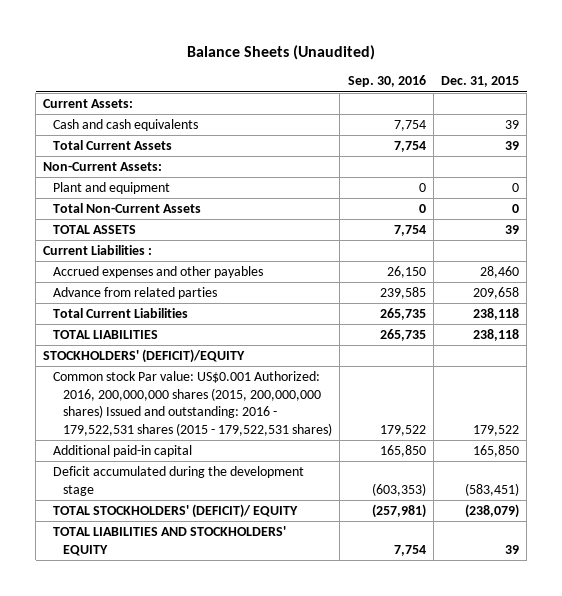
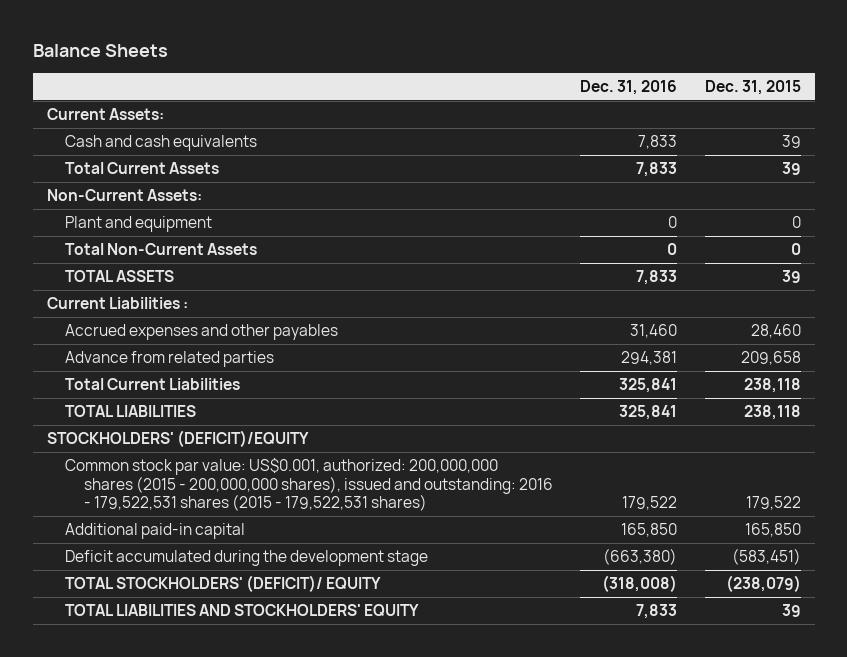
[187,44,376,60] Balance Sheets (Unaudited) -> [32,44,168,58] Balance Sheets
[347,75,426,88] Sep. 30, 2016 -> none
none -> [580,80,678,96] Dec. 31, 2016
[53,371,333,436] Common stock Par value: US$0.001 Authorized: 2016, 200,000,000 shares (2015, 200,000,000 shares) Issued and outstanding: 2016 - 179,522,531 shares (2015 - 179,522,531 shares) -> [65,458,553,512] Common stock par value: US$0.001, authorized: 200,000,000 shares (2015 - 200,000,000 shares), issued and outstanding: 2016 - 179,522,531 shares (2015 - 179,522,531 shares)

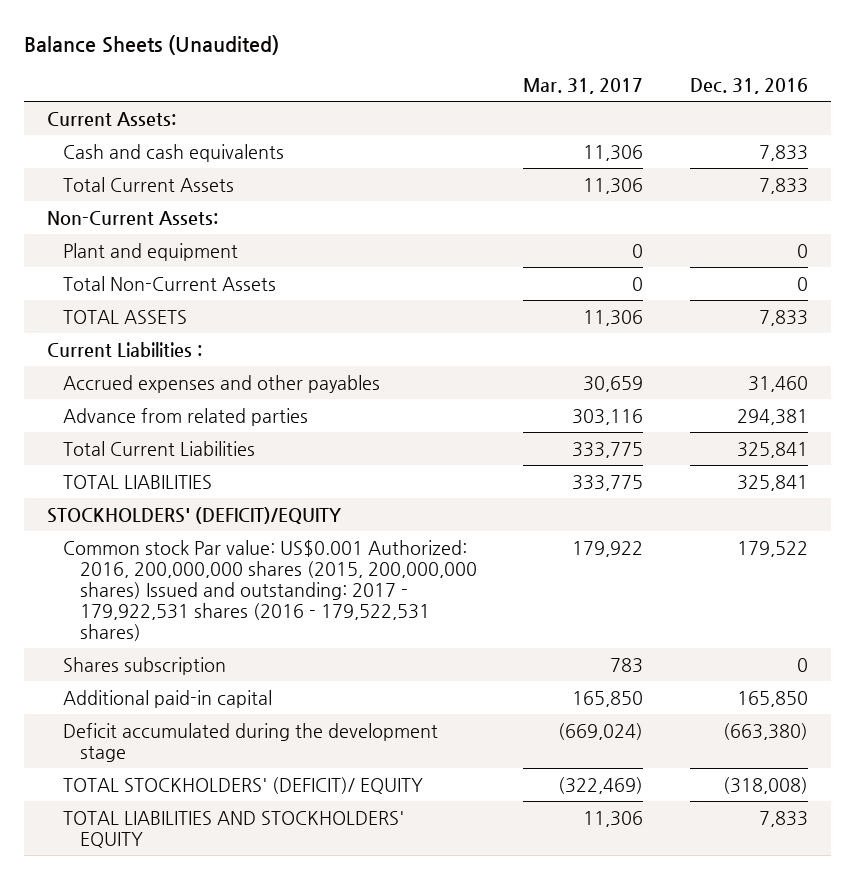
[32,44,168,58] Balance Sheets -> [23,34,279,55] Balance Sheets (Unaudited)
[704,80,801,96] Dec. 31, 2015 -> none
none -> [523,77,644,94] Mar. 31, 2017
[65,458,553,512] Common stock par value: US$0.001, authorized: 200,000,000 shares (2015 - 200,000,000 shares), issued and outstanding: 2016 - 179,522,531 shares (2015 - 179,522,531 shares) -> [63,539,477,641] Common stock Par value: US$0.001 Authorized: 2016, 200,000,000 shares (2015, 200,000,000 shares) Issued and outstanding: 2017 - 179,922,531 shares (2016 - 179,522,531 shares)
none -> [63,656,227,675] Shares subscription

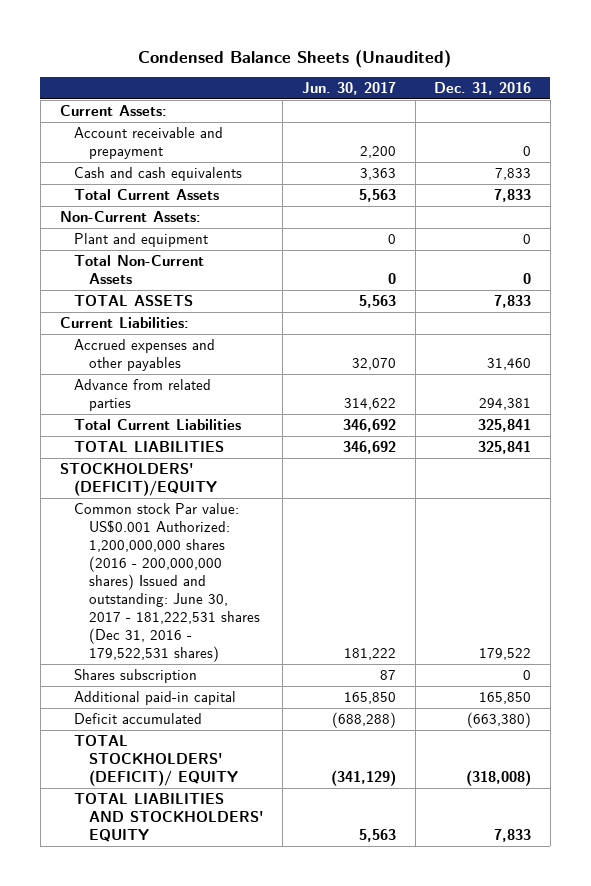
[23,34,279,55] Balance Sheets (Unaudited) -> [138,49,452,68] Condensed Balance Sheets (Unaudited)
[523,77,644,94] Mar. 31, 2017 -> none
none -> [302,81,397,95] Jun. 30, 2017
none -> [74,126,224,159] Account receivable and prepayment
[47,341,203,357] Current Liabilities : -> [59,316,189,328] Current Liabilities:
[63,539,477,641] Common stock Par value: US$0.001 Authorized: 2016, 200,000,000 shares (2015, 200,000,000 shares) Issued and outstanding: 2017 - 179,922,531 shares (2016 - 179,522,531 shares) -> [74,502,260,662] Common stock Par value: US$0.001 Authorized: 1,200,000,000 shares (2016 - 200,000,000 shares) Issued and outstanding: June 30, 2017 - 181,222,531 shares (Dec 31, 2016 - 179,522,531 shares)
[63,722,439,762] Deficit accumulated during the development stage -> [74,712,203,724] Deficit accumulated

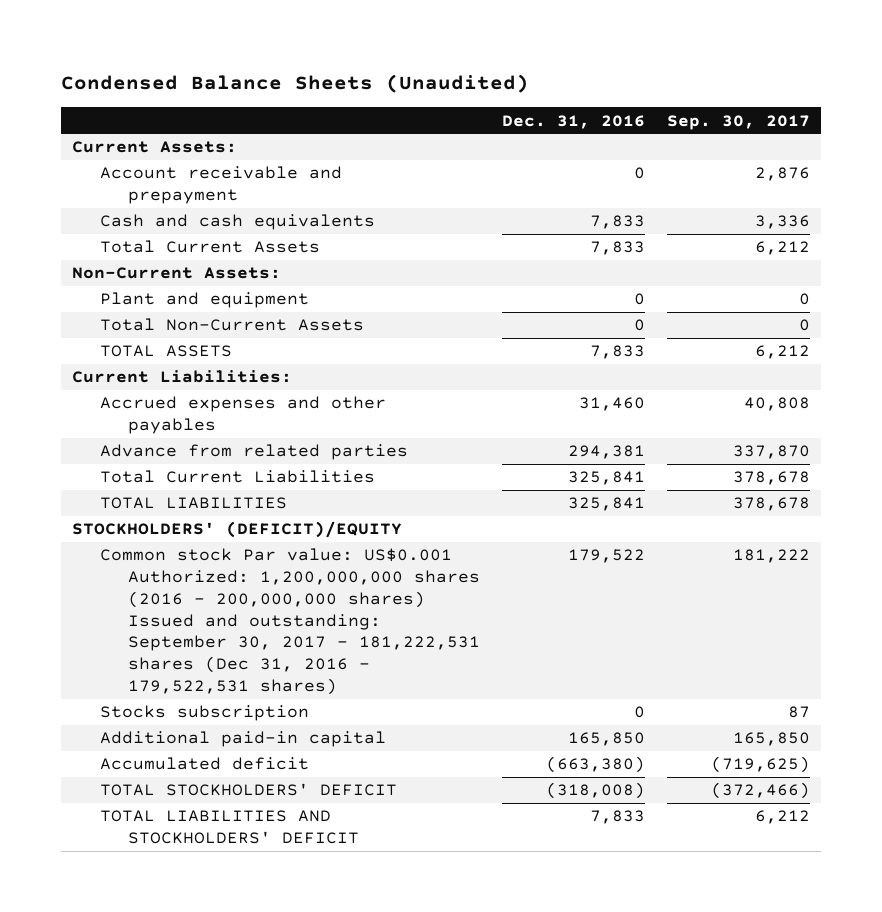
[302,81,397,95] Jun. 30, 2017 -> none
none -> [667,114,811,130] Sep. 30, 2017
[74,502,260,662] Common stock Par value: US$0.001 Authorized: 1,200,000,000 shares (2016 - 200,000,000 shares) Issued and outstanding: June 30, 2017 - 181,222,531 shares (Dec 31, 2016 - 179,522,531 shares) -> [100,548,481,696] Common stock Par value: US$0.001 Authorized: 1,200,000,000 shares (2016 - 200,000,000 shares) Issued and outstanding: September 30, 2017 - 181,222,531 shares (Dec 31, 2016 - 179,522,531 shares)
[74,668,198,683] Shares subscription -> [100,705,310,722] Stocks subscription
[74,712,203,724] Deficit accumulated -> [100,757,310,771] Accumulated deficit
[74,734,238,786] TOTAL STOCKHOLDERS' (DEFICIT)/ EQUITY -> [100,783,398,797] TOTAL STOCKHOLDERS' DEFICIT
[74,792,264,842] TOTAL LIABILITIES AND STOCKHOLDERS' EQUITY -> [100,810,360,845] TOTAL LIABILITIES AND STOCKHOLDERS' DEFICIT

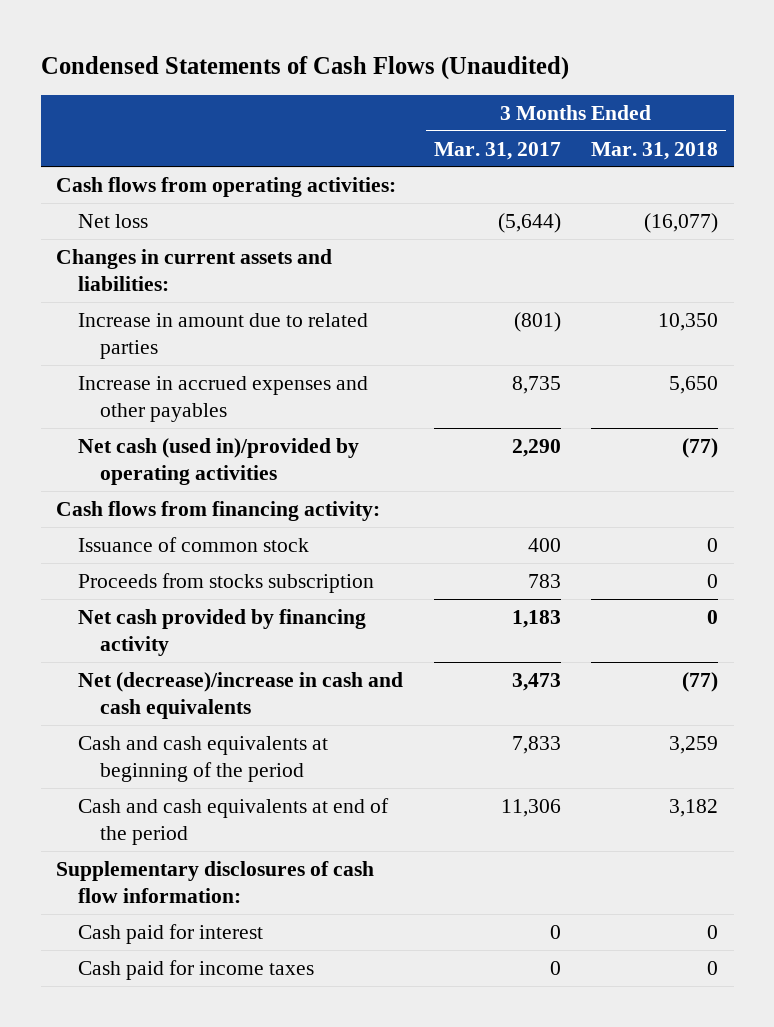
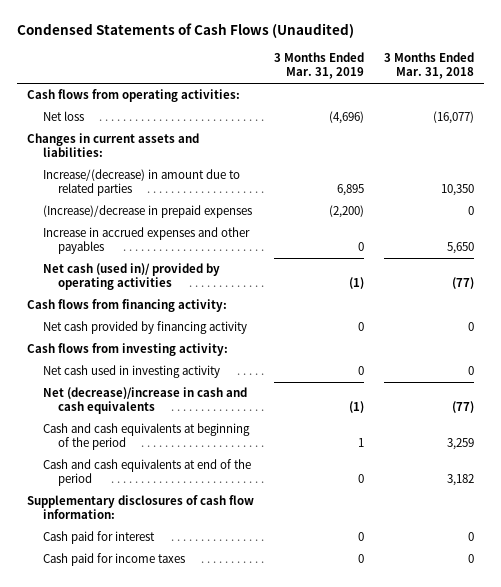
[433,141,561,160] Mar. 31, 2017 -> none
none -> [274,52,365,80] 3 Months Ended Mar. 31, 2019
[77,312,368,360] Increase in amount due to related parties -> [42,169,240,197] Increase/(decrease) in amount due to related parties
none -> [42,205,252,219] (Increase)/decrease in prepaid expenses
[77,437,359,486] Net cash (used in)/provided by operating activities -> [42,263,220,291] Net cash (used in)/ provided by operating activities
[77,536,309,552] Issuance of common stock -> none
[77,572,374,593] Proceeds from stocks subscription -> none
none -> [27,343,229,357] Cash flows from investing activity:
none -> [42,365,220,379] Net cash used in investing activity

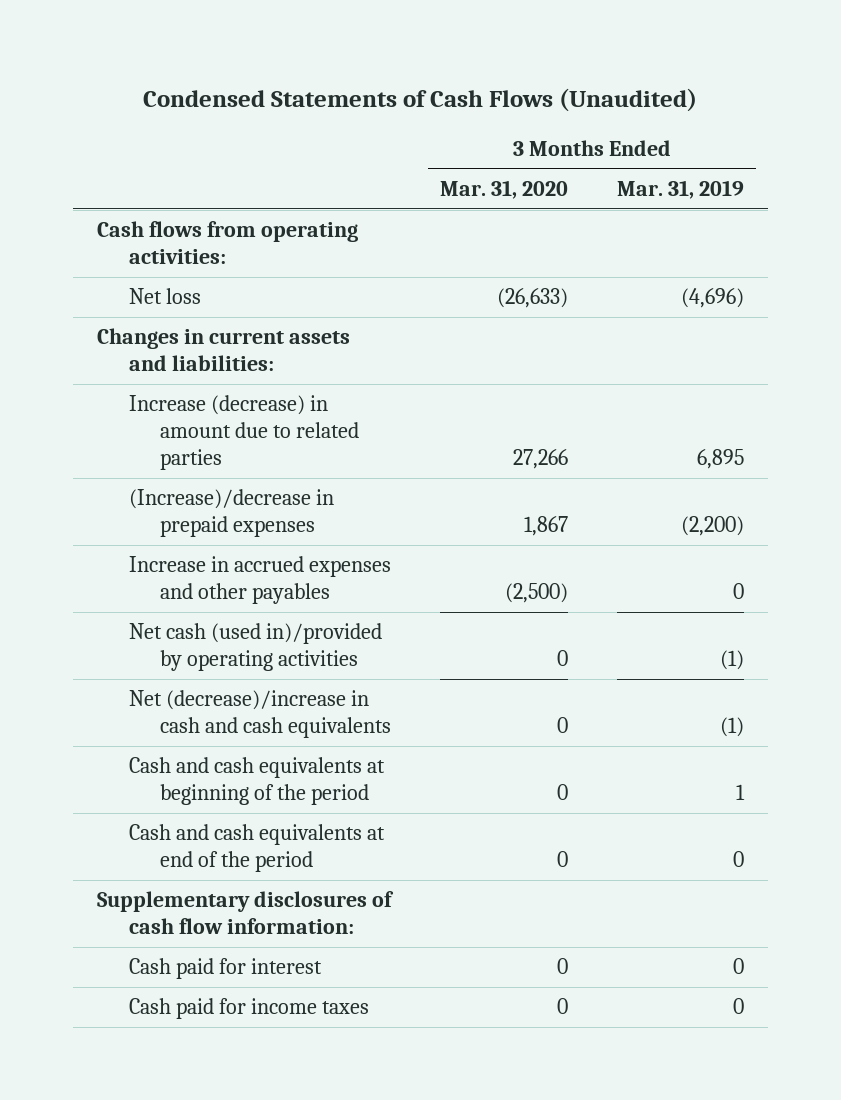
[384,52,475,80] 3 Months Ended Mar. 31, 2018 -> none
none -> [439,179,568,199] Mar. 31, 2020
[42,169,240,197] Increase/(decrease) in amount due to related parties -> [128,395,360,471] Increase (decrease) in amount due to related parties
[27,299,228,313] Cash flows from financing activity: -> none
[42,321,247,335] Net cash provided by financing activity -> none
[27,343,229,357] Cash flows from investing activity: -> none
[42,365,220,379] Net cash used in investing activity -> none
[42,263,220,291] Net cash (used in)/ provided by operating activities -> [128,623,382,672] Net cash (used in)/provided by operating activities

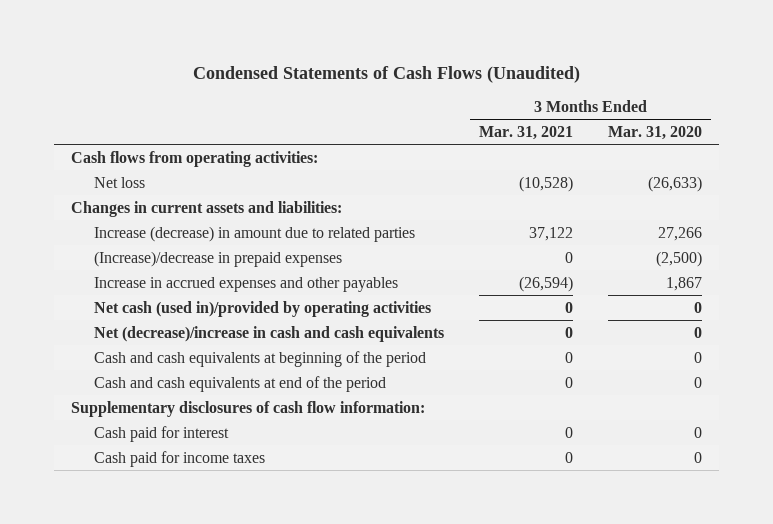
[616,179,744,199] Mar. 31, 2019 -> none
none -> [479,126,574,141] Mar. 31, 2021
[523,516,568,537] 1,867 -> [655,250,702,267] (2,500)
[504,583,568,604] (2,500) -> [665,276,702,291] 1,867

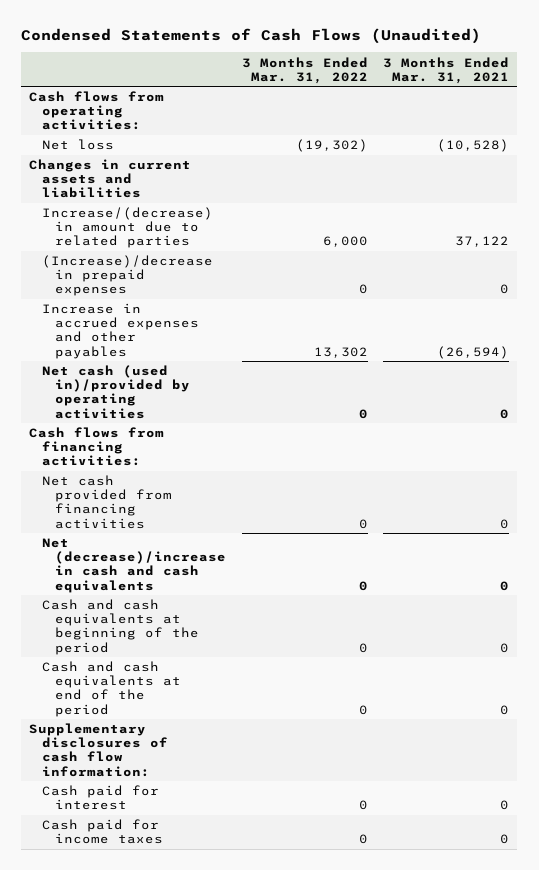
[607,126,702,141] Mar. 31, 2020 -> none
none -> [241,56,368,84] 3 Months Ended Mar. 31, 2022
[71,200,343,217] Changes in current assets and liabilities: -> [29,159,192,199] Changes in current assets and liabilities
[94,225,416,242] Increase (decrease) in amount due to related parties -> [42,207,214,249] Increase/(decrease) in amount due to related parties
none -> [29,427,165,467] Cash flows from financing activities:
none -> [42,475,172,529] Net cash provided from financing activities

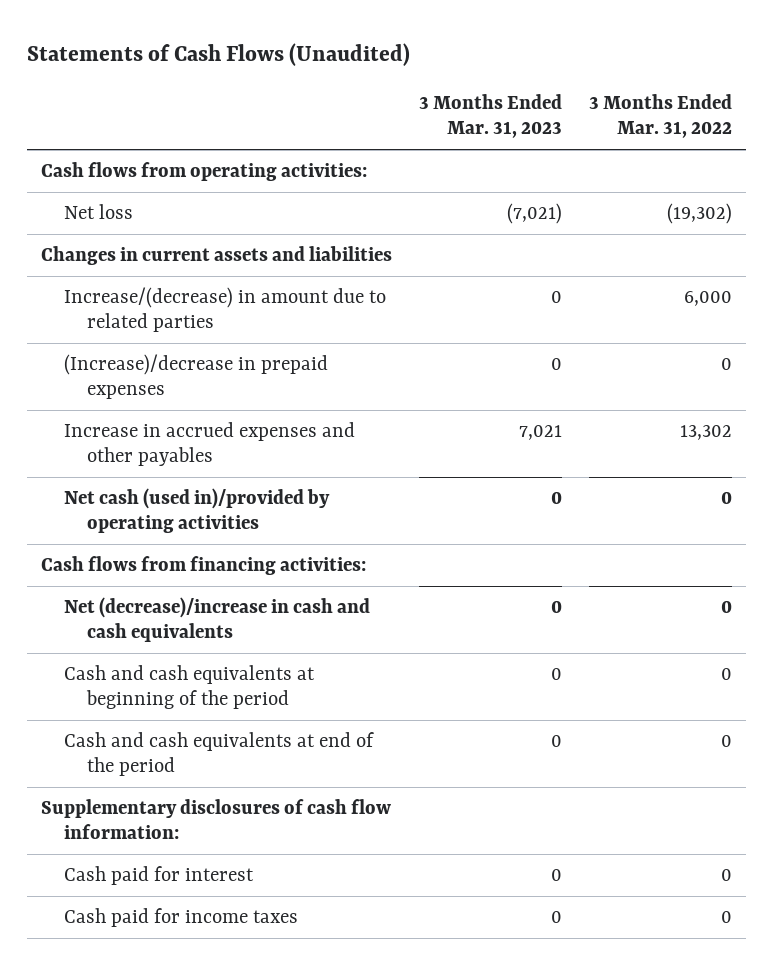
[21,28,482,45] Condensed Statements of Cash Flows (Unaudited) -> [27,42,411,66] Statements of Cash Flows (Unaudited)
[383,56,510,84] 3 Months Ended Mar. 31, 2021 -> none
none -> [419,94,563,139] 3 Months Ended Mar. 31, 2023
[42,475,172,529] Net cash provided from financing activities -> none

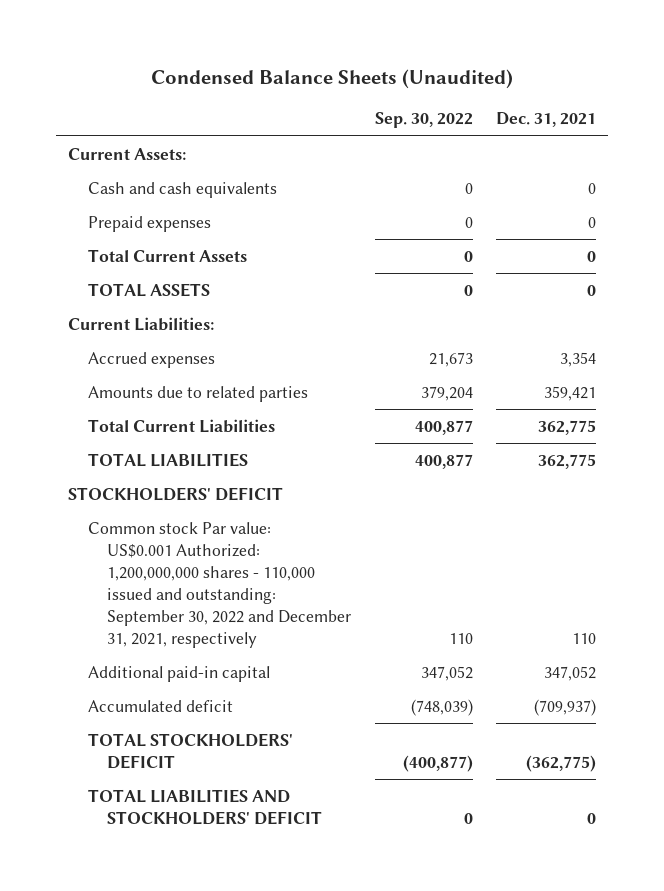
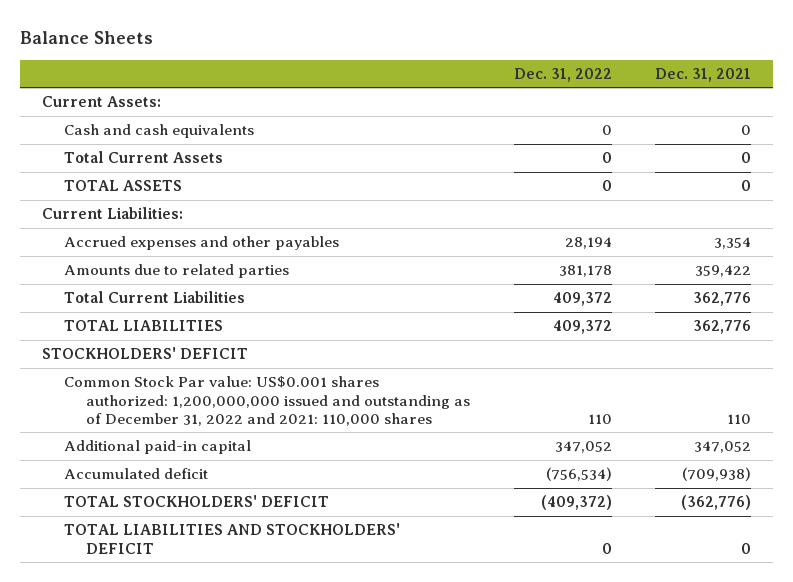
[151,68,514,89] Condensed Balance Sheets (Unaudited) -> [19,31,153,45] Balance Sheets
[374,112,473,129] Sep. 30, 2022 -> none
none -> [513,67,612,82] Dec. 31, 2022
[87,215,211,232] Prepaid expenses -> none
[87,351,215,368] Accrued expenses -> [63,236,339,251] Accrued expenses and other payables
[544,385,597,401] 359,421 -> [695,265,752,278] 359,422
[538,419,597,435] 362,775 -> [693,292,752,307] 362,776
[538,453,597,469] 362,775 -> [693,320,752,335] 362,776
[87,521,352,648] Common stock Par value: US$0.001 Authorized: 1,200,000,000 shares - 110,000 issued and outstanding: September 30, 2022 and December 31, 2021, respectively -> [63,376,470,427] Common Stock Par value: US$0.001 shares authorized: 1,200,000,000 issued and outstanding as of December 31, 2022 and 2021: 110,000 shares
[534,698,597,716] (709,937) -> [682,467,752,482] (709,938)
[526,754,597,772] (362,775) -> [681,495,752,511] (362,776)

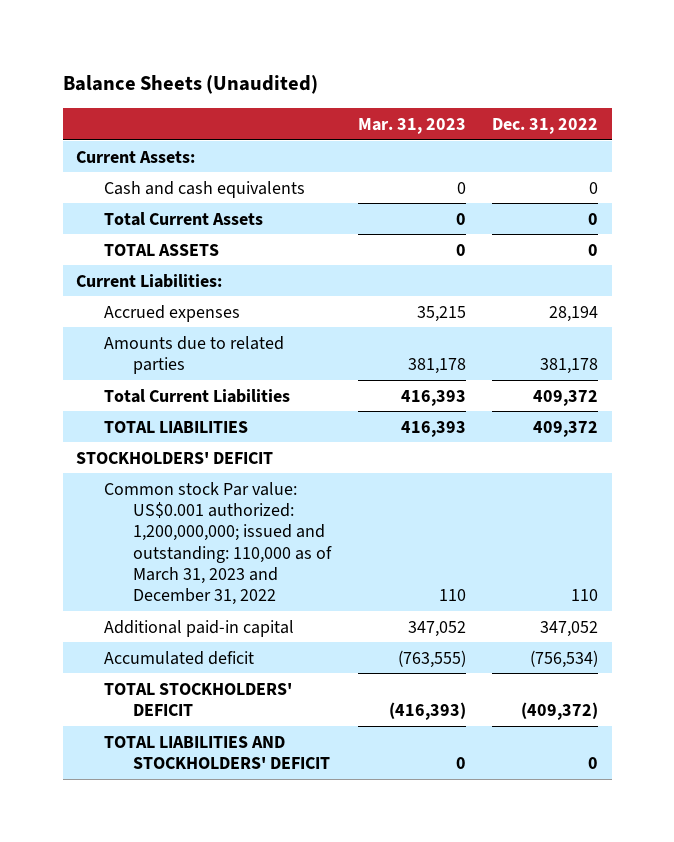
[19,31,153,45] Balance Sheets -> [62,75,318,95] Balance Sheets (Unaudited)
[655,67,752,82] Dec. 31, 2021 -> none
none -> [357,117,466,134] Mar. 31, 2023
[63,236,339,251] Accrued expenses and other payables -> [104,304,241,322] Accrued expenses
[63,376,470,427] Common Stock Par value: US$0.001 shares authorized: 1,200,000,000 issued and outstanding as of December 31, 2022 and 2021: 110,000 shares -> [104,481,332,606] Common stock Par value: US$0.001 authorized: 1,200,000,000; issued and outstanding: 110,000 as of March 31, 2023 and December 31, 2022

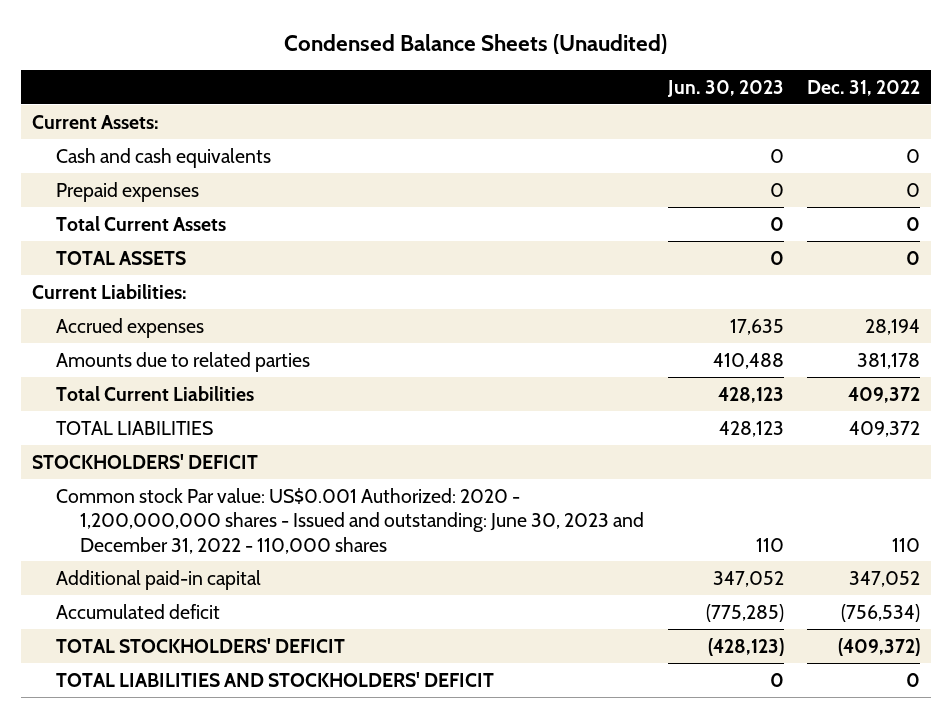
[62,75,318,95] Balance Sheets (Unaudited) -> [283,33,667,54] Condensed Balance Sheets (Unaudited)
[357,117,466,134] Mar. 31, 2023 -> none
none -> [666,79,784,97] Jun. 30, 2023
none -> [56,181,200,202] Prepaid expenses
[104,481,332,606] Common stock Par value: US$0.001 authorized: 1,200,000,000; issued and outstanding: 110,000 as of March 31, 2023 and December 31, 2022 -> [56,487,645,554] Common stock Par value: US$0.001 Authorized: 2020 - 1,200,000,000 shares - Issued and outstanding: June 30, 2023 and December 31, 2022 - 110,000 shares

